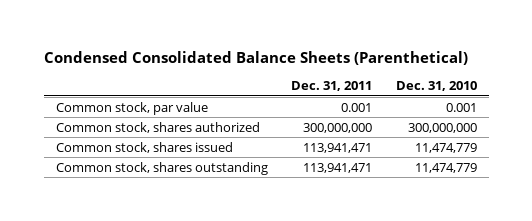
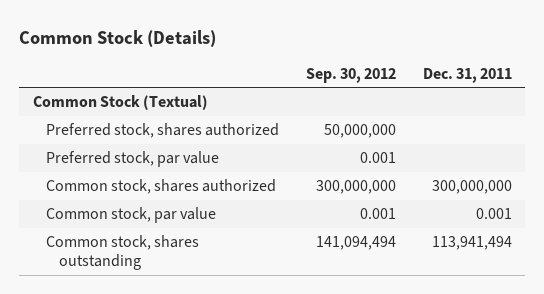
[43,51,468,66] Condensed Consolidated Balance Sheets (Parenthetical) -> [19,29,217,47] Common Stock (Details)
[395,81,477,92] Dec. 31, 2010 -> none
none -> [305,67,396,83] Sep. 30, 2012
none -> [32,95,208,111] Common Stock (Textual)
none -> [45,123,279,139] Preferred stock, shares authorized
none -> [45,151,219,168] Preferred stock, par value
[55,141,233,153] Common stock, shares issued -> none
[55,101,208,115] Common stock, par value -> [45,207,216,224] Common stock, par value
[303,162,373,173] 113,941,471 -> [431,236,512,251] 113,941,494

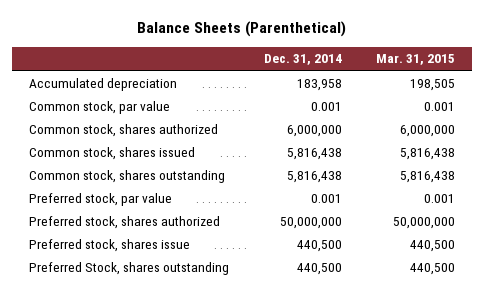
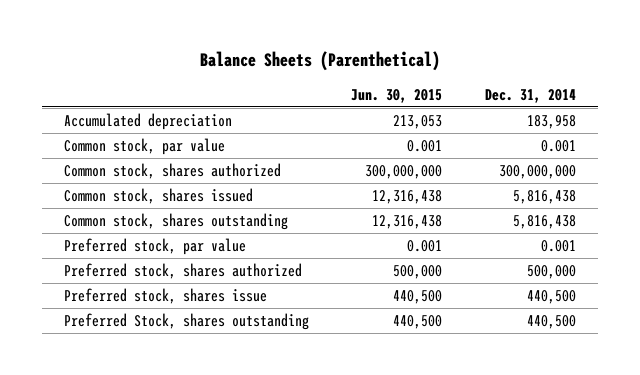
[376,54,456,66] Mar. 31, 2015 -> none
none -> [351,88,443,103] Jun. 30, 2015
[286,124,342,137] 6,000,000 -> [499,164,577,179] 300,000,000
[279,216,342,229] 50,000,000 -> [527,264,577,279] 500,000

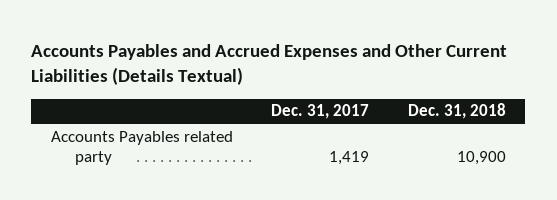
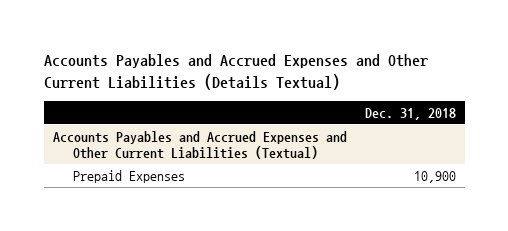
[271,104,370,120] Dec. 31, 2017 -> none
none -> [52,130,347,160] Accounts Payables and Accrued Expenses and Other Current Liabilities (Textual)
[50,130,233,165] Accounts Payables related party -> [72,169,185,183] Prepaid Expenses

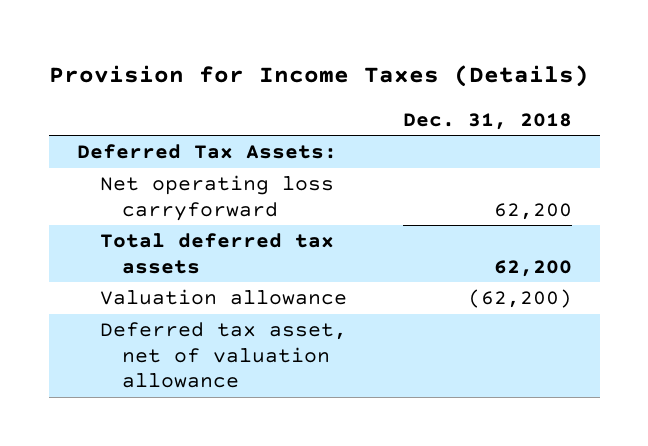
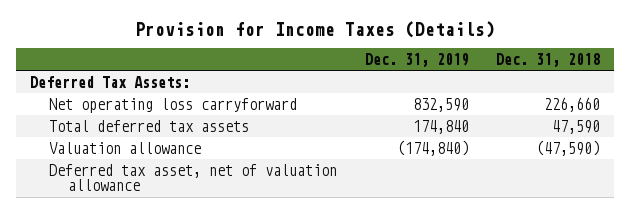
none -> [364,53,469,68] Dec. 31, 2019
[493,202,572,220] 62,200 -> [544,96,601,112] 226,660
[493,259,572,277] 62,200 -> [552,119,601,134] 47,590
[467,289,572,309] (62,200) -> [536,139,601,156] (47,590)

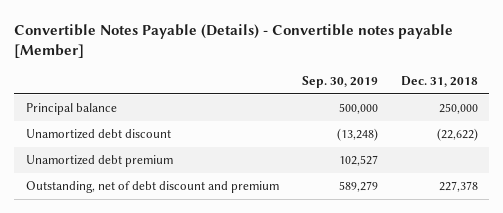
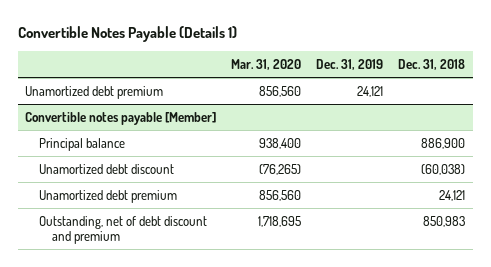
[14,23,454,58] Convertible Notes Payable (Details) - Convertible notes payable [Member] -> [17,26,237,43] Convertible Notes Payable (Details 1)
[301,75,378,88] Sep. 30, 2019 -> none
none -> [231,58,302,70] Mar. 31, 2020
none -> [316,58,384,70] Dec. 31, 2019
[25,103,117,116] Principal balance -> none
[25,129,171,140] Unamortized debt discount -> none
none -> [25,111,217,125] Convertible notes payable [Member]
none -> [38,137,125,151] Principal balance
none -> [38,163,174,174] Unamortized debt discount
none -> [38,189,177,203] Unamortized debt premium
[438,181,478,193] 227,378 -> [423,215,466,227] 850,983

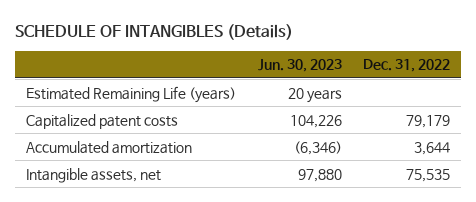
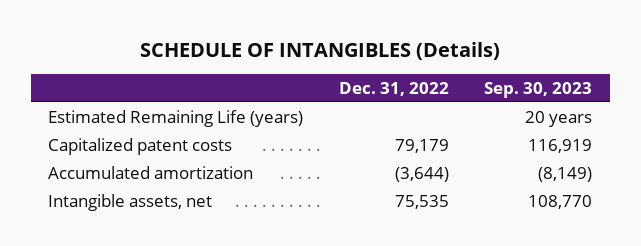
[257,59,342,73] Jun. 30, 2023 -> none
none -> [484,82,593,99] Sep. 30, 2023
[414,141,451,155] 3,644 -> [394,166,449,182] (3,644)

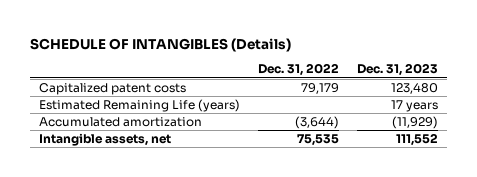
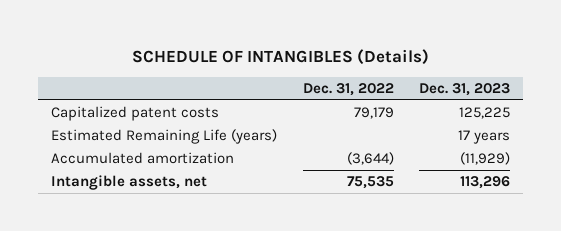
[390,82,438,94] 123,480 -> [459,107,511,120] 125,225
[395,132,438,146] 111,552 -> [460,176,511,190] 113,296

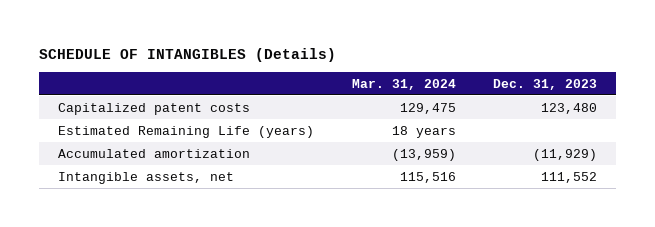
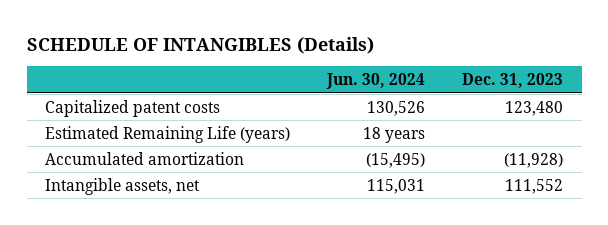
[351,78,456,90] Mar. 31, 2024 -> none
none -> [326,73,426,90] Jun. 30, 2024
[533,148,598,161] (11,929) -> [504,152,564,168] (11,928)

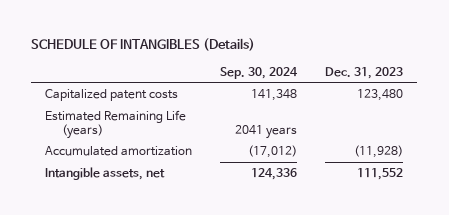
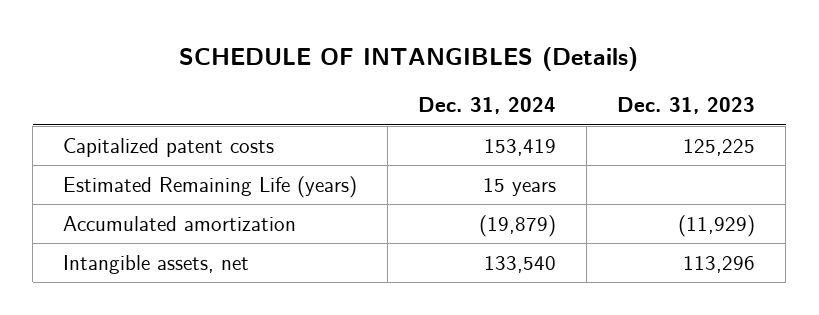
[220,66,299,79] Sep. 30, 2024 -> none
none -> [418,97,557,115] Dec. 31, 2024
[357,88,404,101] 123,480 -> [683,138,756,156] 125,225
[354,144,404,158] (11,928) -> [678,214,756,237] (11,929)
[357,167,404,180] 111,552 -> [683,255,756,273] 113,296

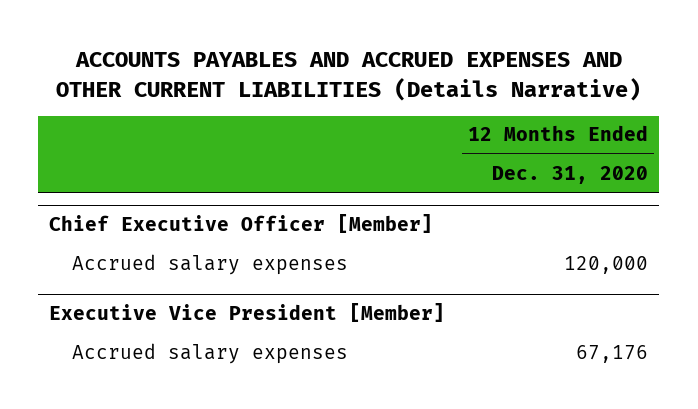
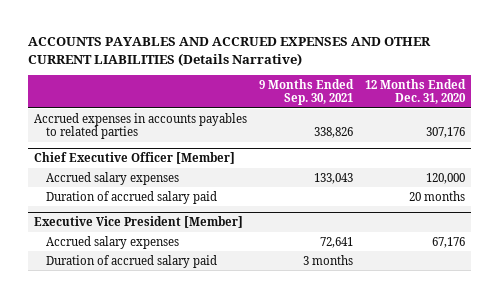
none -> [258,78,354,106] 9 Months Ended Sep. 30, 2021
none -> [34,112,248,140] Accrued expenses in accounts payables to related parties
none -> [45,190,217,204] Duration of accrued salary paid
none -> [45,254,217,268] Duration of accrued salary paid

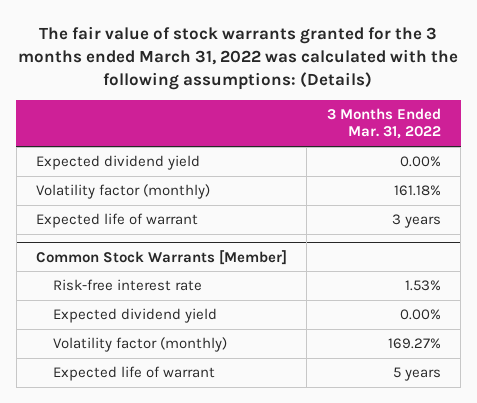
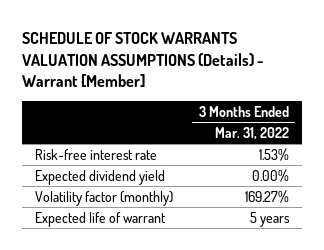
[18,26,459,91] The fair value of stock warrants granted for the 3 months ended March 31, 2022 was calculated with the following assumptions: (Details) -> [22,32,265,88] SCHEDULE OF STOCK WARRANTS VALUATION ASSUMPTIONS (Details) - Warrant [Member]
[36,155,201,171] Expected dividend yield -> none
[36,184,211,200] Volatility factor (monthly) -> none
[36,213,199,229] Expected life of warrant -> none
[36,249,288,265] Common Stock Warrants [Member] -> none

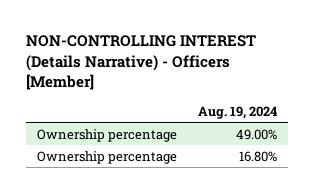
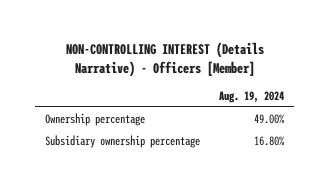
[36,150,177,164] Ownership percentage -> [44,135,200,149] Subsidiary ownership percentage

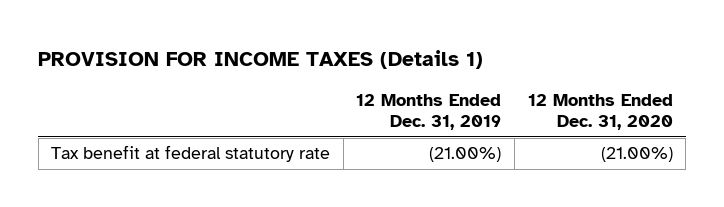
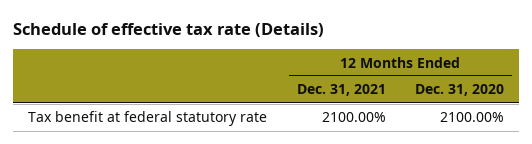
[38,50,484,70] PROVISION FOR INCOME TAXES (Details 1) -> [12,23,324,38] Schedule of effective tax rate (Details)
[356,93,502,131] 12 Months Ended Dec. 31, 2019 -> none
none -> [296,84,386,97] Dec. 31, 2021
[600,147,673,163] (21.00%) -> [440,112,505,123] 2100.00%

